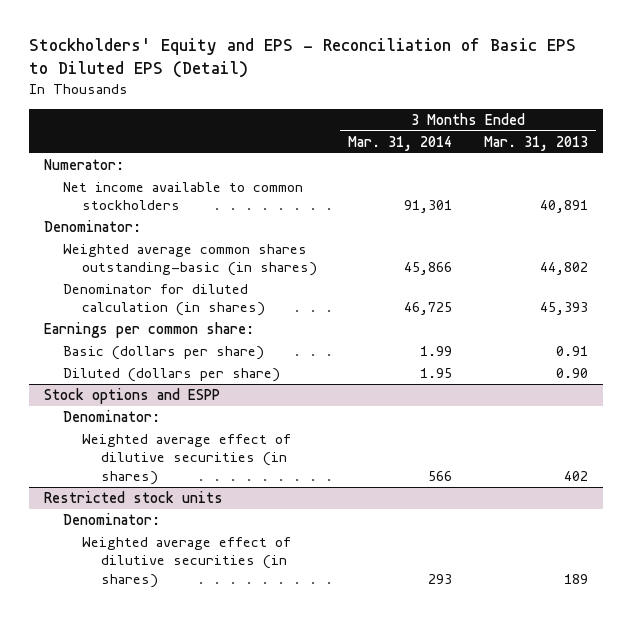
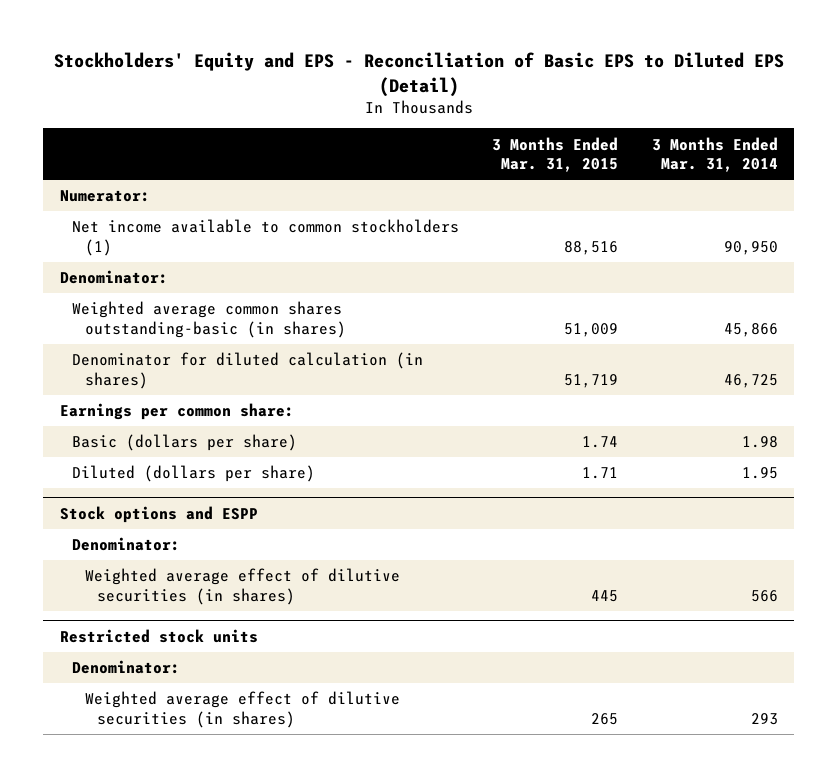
[483,135,588,151] Mar. 31, 2013 -> none
none -> [492,136,619,173] 3 Months Ended Mar. 31, 2015
[63,182,304,211] Net income available to common stockholders -> [72,219,460,256] Net income available to common stockholders (1)
[404,200,453,214] 91,301 -> [723,240,778,255] 90,950
[420,346,453,357] 1.99 -> [741,436,778,449] 1.98

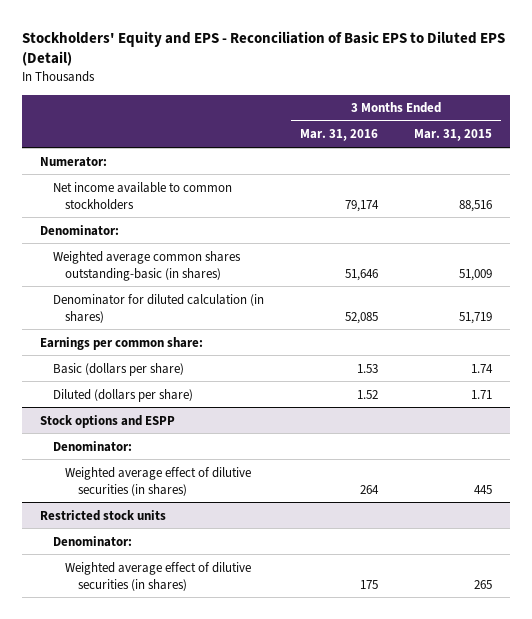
[651,136,778,173] 3 Months Ended Mar. 31, 2014 -> none
none -> [299,129,378,142] Mar. 31, 2016
[72,219,460,256] Net income available to common stockholders (1) -> [52,181,232,210] Net income available to common stockholders

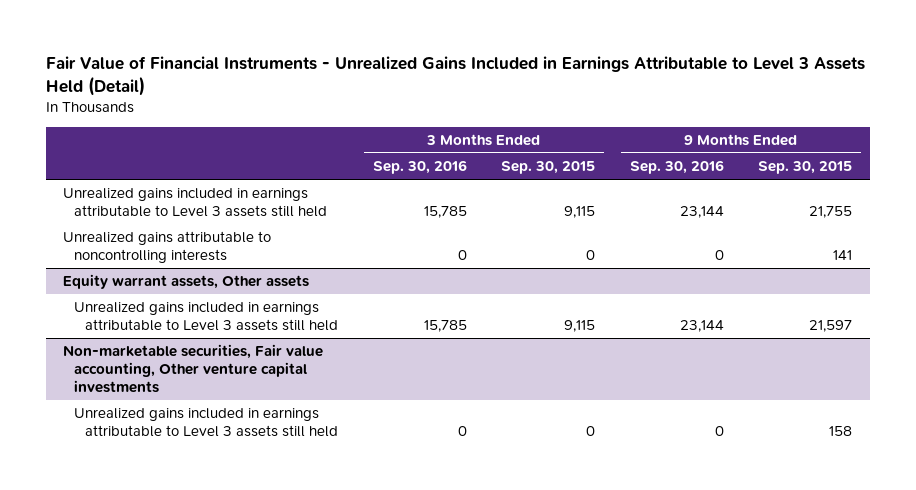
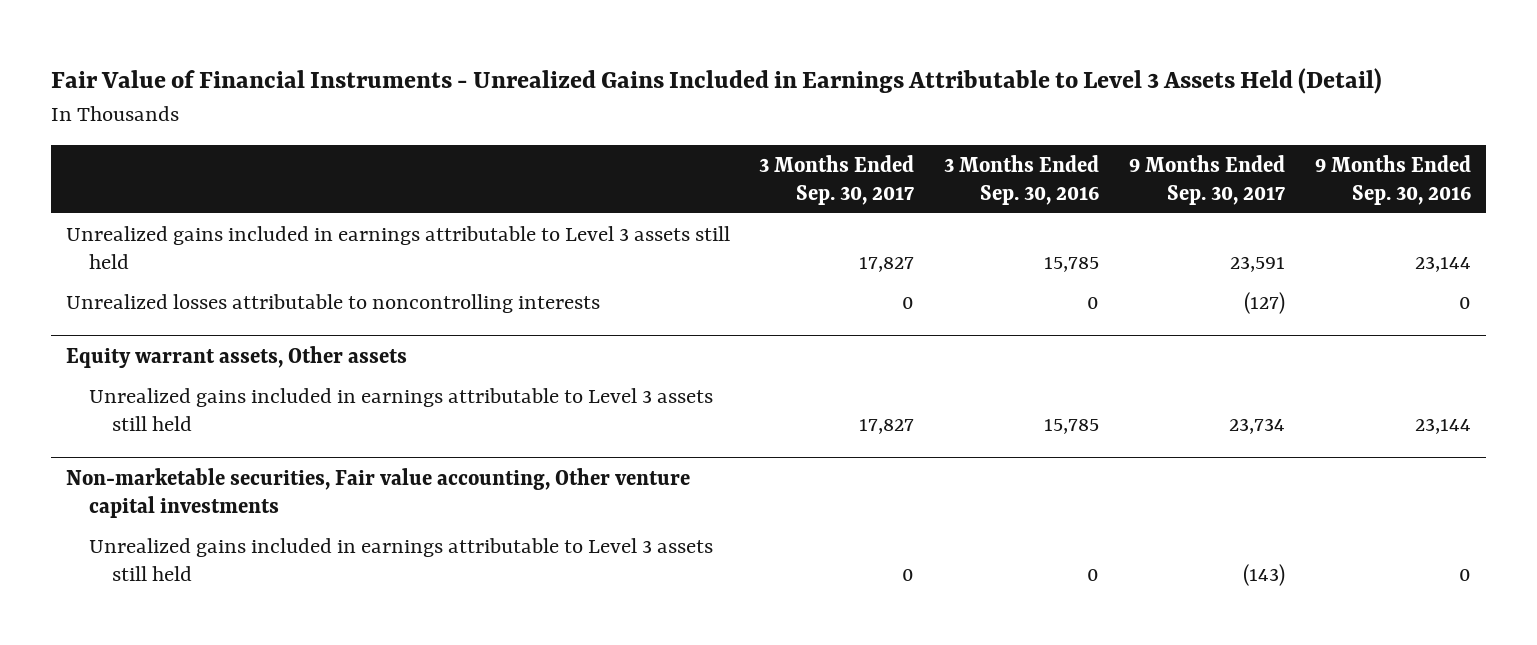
[501,161,596,175] Sep. 30, 2015 -> none
[758,161,853,175] Sep. 30, 2015 -> none
none -> [759,154,915,205] 3 Months Ended Sep. 30, 2017
none -> [1129,154,1286,205] 9 Months Ended Sep. 30, 2017
[63,231,272,264] Unrealized gains attributable to noncontrolling interests -> [65,293,600,313] Unrealized losses attributable to noncontrolling interests

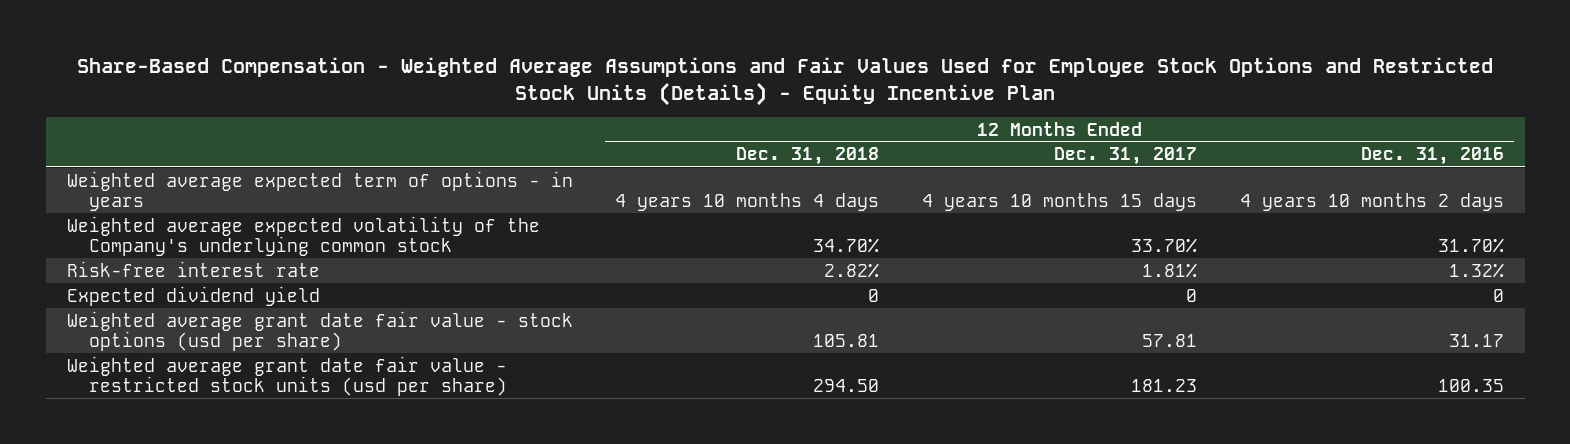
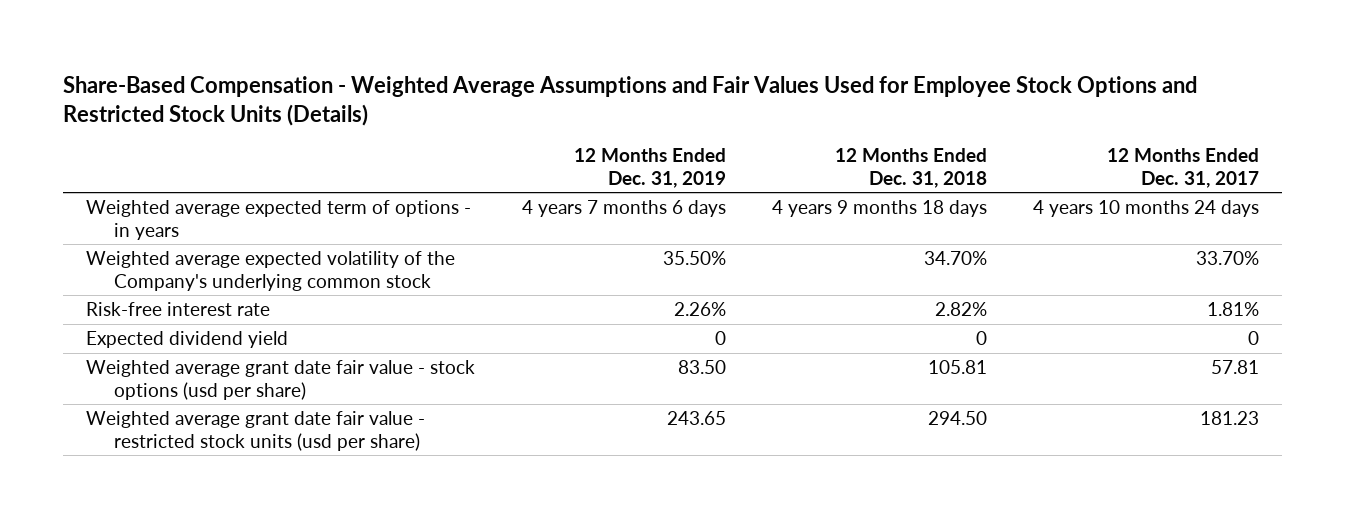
[77,56,1494,106] Share-Based Compensation - Weighted Average Assumptions and Fair Values Used for Employee Stock Options and Restricted Stock Units (Details) - Equity Incentive Plan -> [63,75,1198,127] Share-Based Compensation - Weighted Average Assumptions and Fair Values Used for Employee Stock Options and Restricted Stock Units (Details)
[1360,147,1504,166] Dec. 31, 2016 -> none
none -> [573,148,726,188] 12 Months Ended Dec. 31, 2019
[615,192,880,211] 4 years 10 months 4 days -> [771,200,987,218] 4 years 9 months 18 days
[922,192,1198,211] 4 years 10 months 15 days -> [1032,200,1259,218] 4 years 10 months 24 days

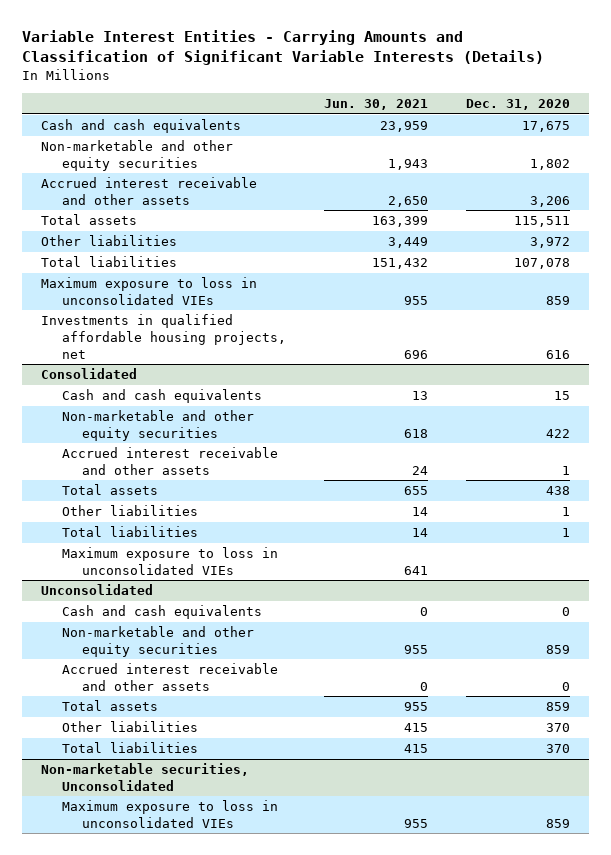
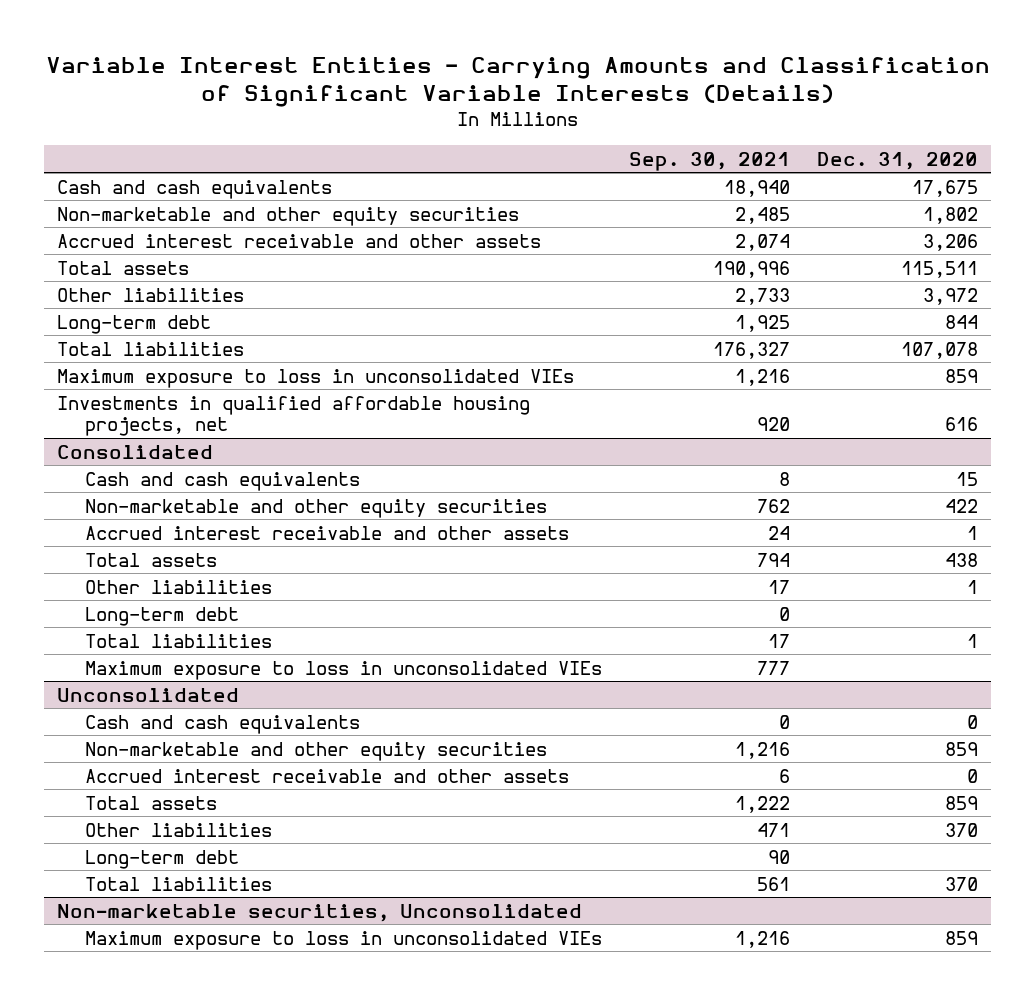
[323,99,428,111] Jun. 30, 2021 -> none
none -> [628,151,790,171] Sep. 30, 2021
none -> [57,314,212,334] Long-term debt
none -> [84,606,239,626] Long-term debt
none -> [84,849,239,869] Long-term debt

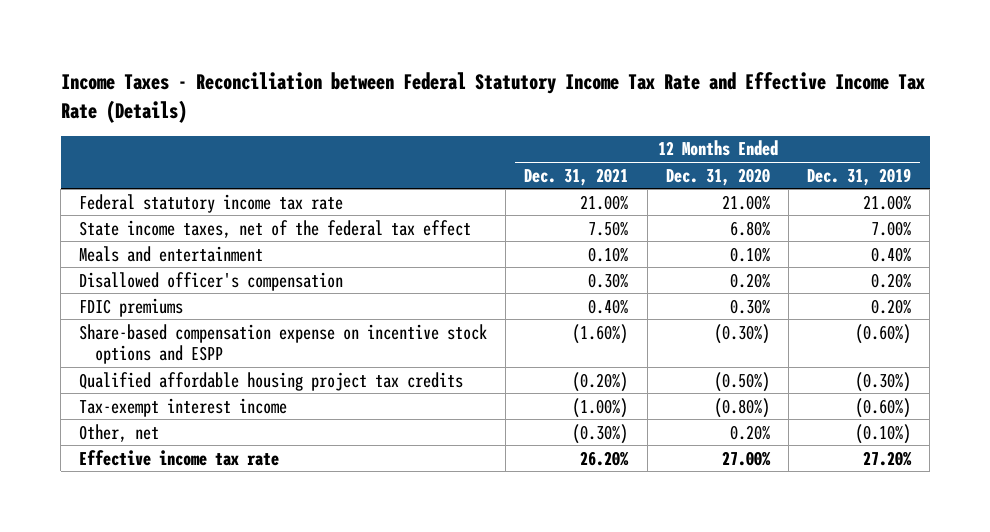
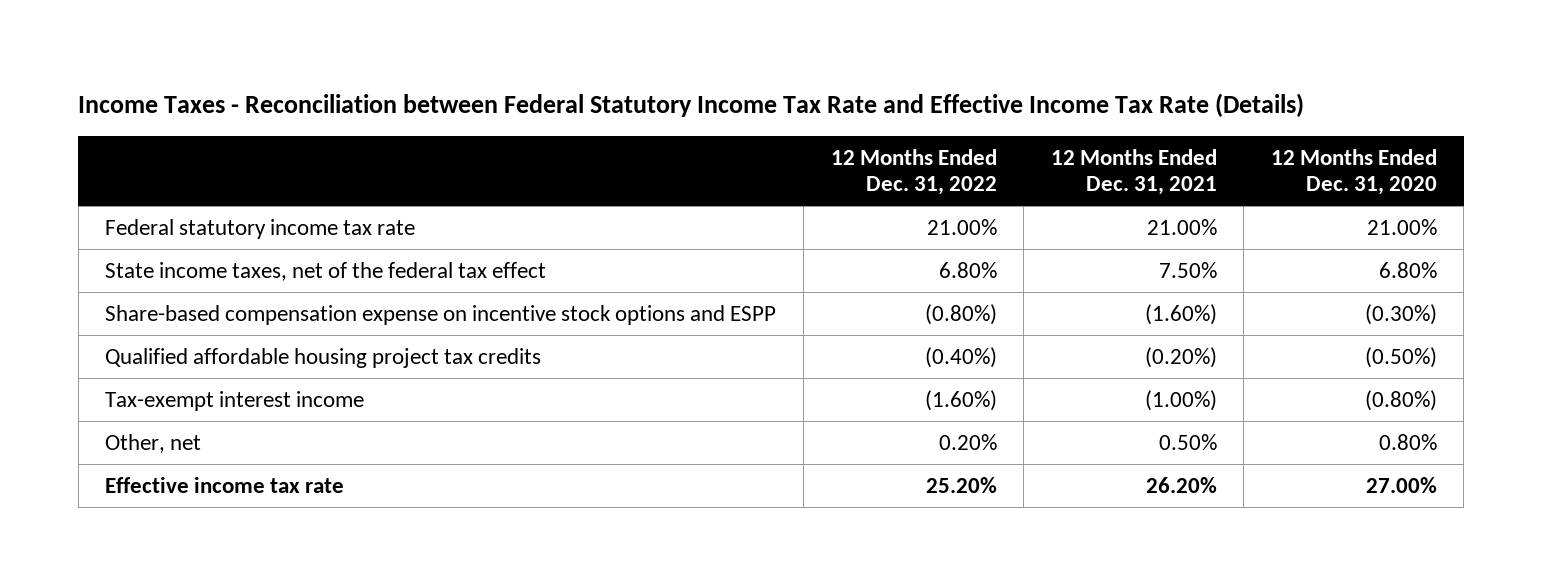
[806,167,911,186] Dec. 31, 2019 -> none
none -> [830,148,997,195] 12 Months Ended Dec. 31, 2022
[79,245,264,262] Meals and entertainment -> none
[79,271,344,291] Disallowed officer's compensation -> none
[79,297,184,317] FDIC premiums -> none
[572,423,629,444] (0.30%) -> [1158,433,1217,450] 0.50%
[729,424,770,440] 0.20% -> [1378,433,1437,450] 0.80%

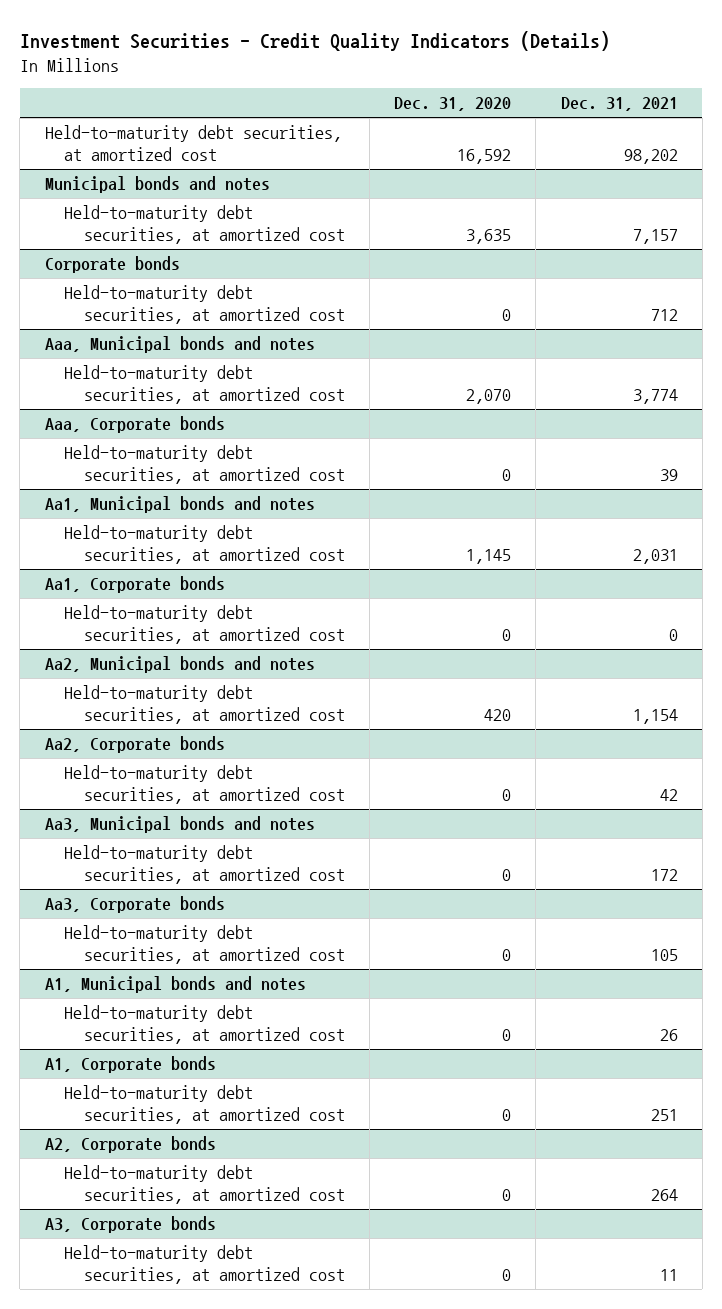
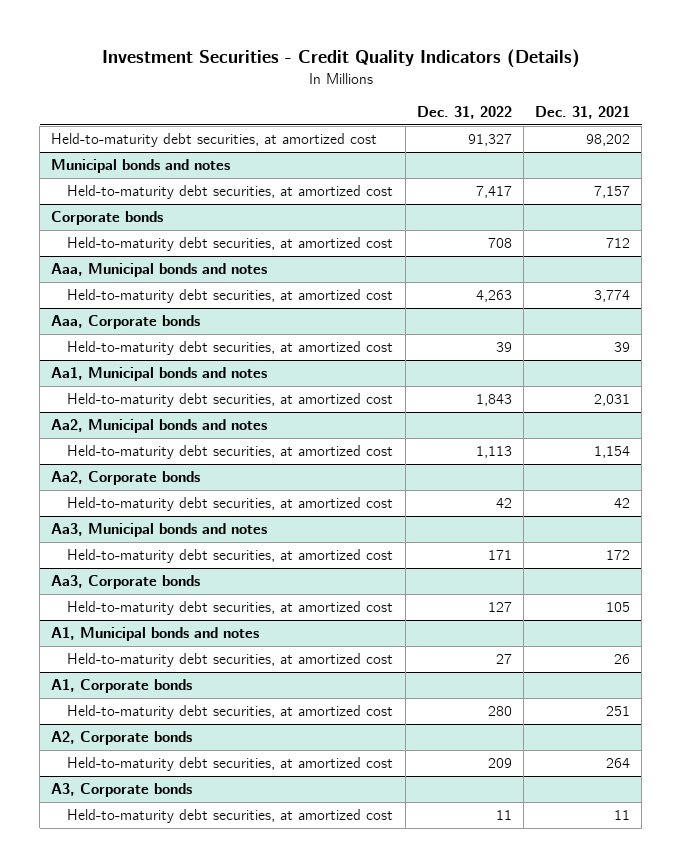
[394,97,512,112] Dec. 31, 2020 -> none
none -> [416,106,512,120] Dec. 31, 2022
[44,576,225,594] Aa1, Corporate bonds -> none
[64,605,345,644] Held-to-maturity debt securities, at amortized cost -> none

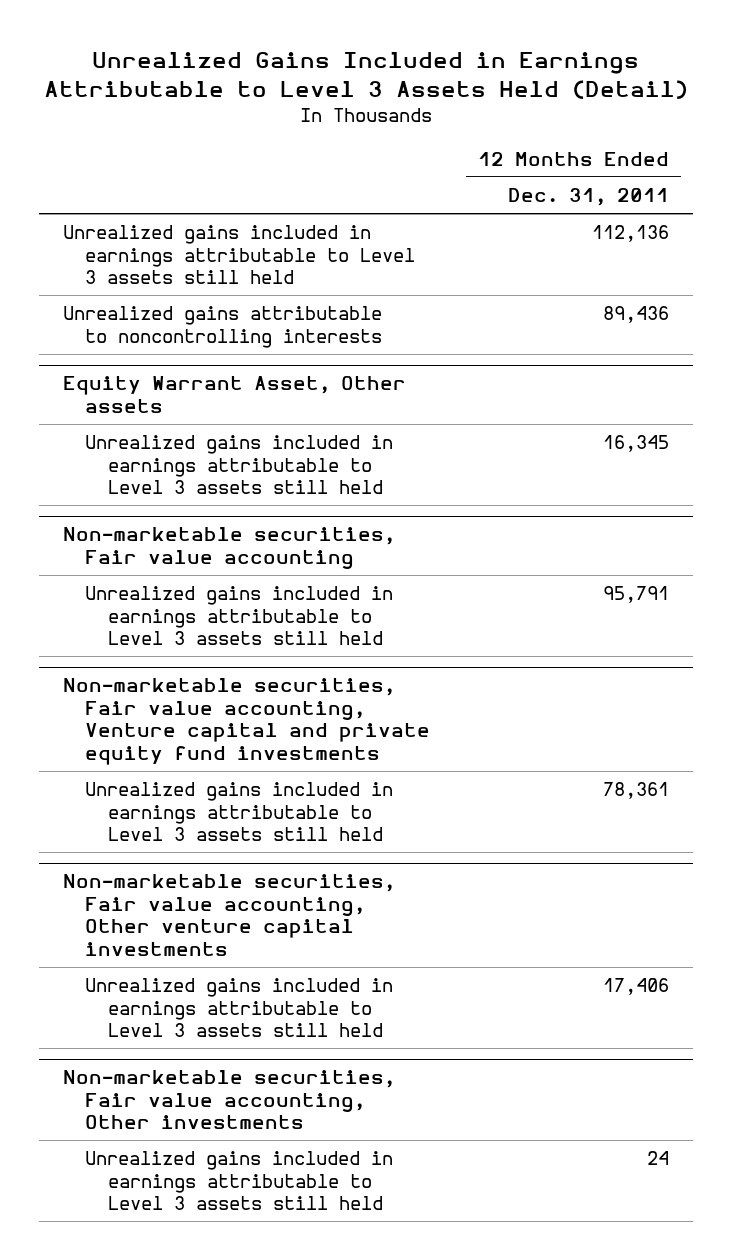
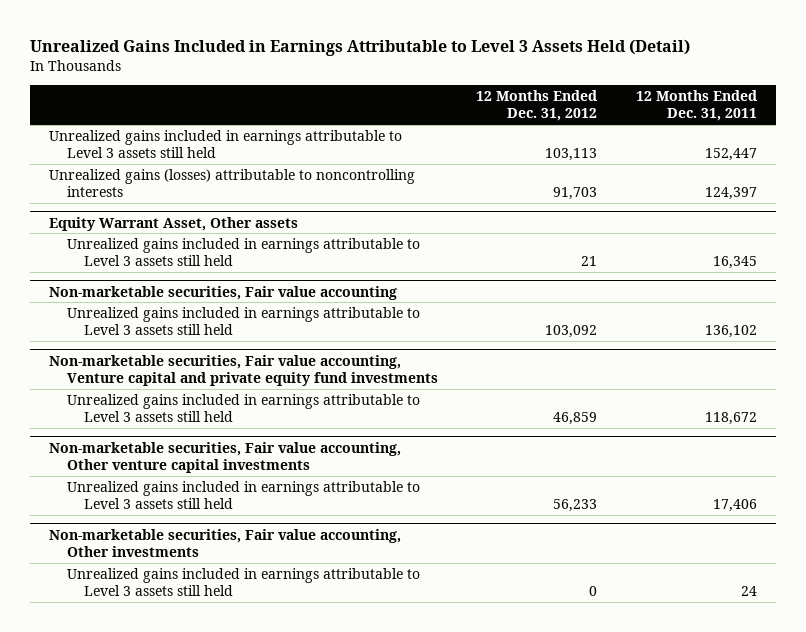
none -> [476,89,598,122] 12 Months Ended Dec. 31, 2012
[592,225,670,243] 112,136 -> [704,148,757,162] 152,447
[62,306,383,348] Unrealized gains attributable to noncontrolling interests -> [49,168,416,198] Unrealized gains (losses) attributable to noncontrolling interests
[603,306,670,324] 89,436 -> [704,187,757,201] 124,397
[603,586,670,604] 95,791 -> [704,325,757,339] 136,102
[603,782,670,800] 78,361 -> [704,412,757,426] 118,672

